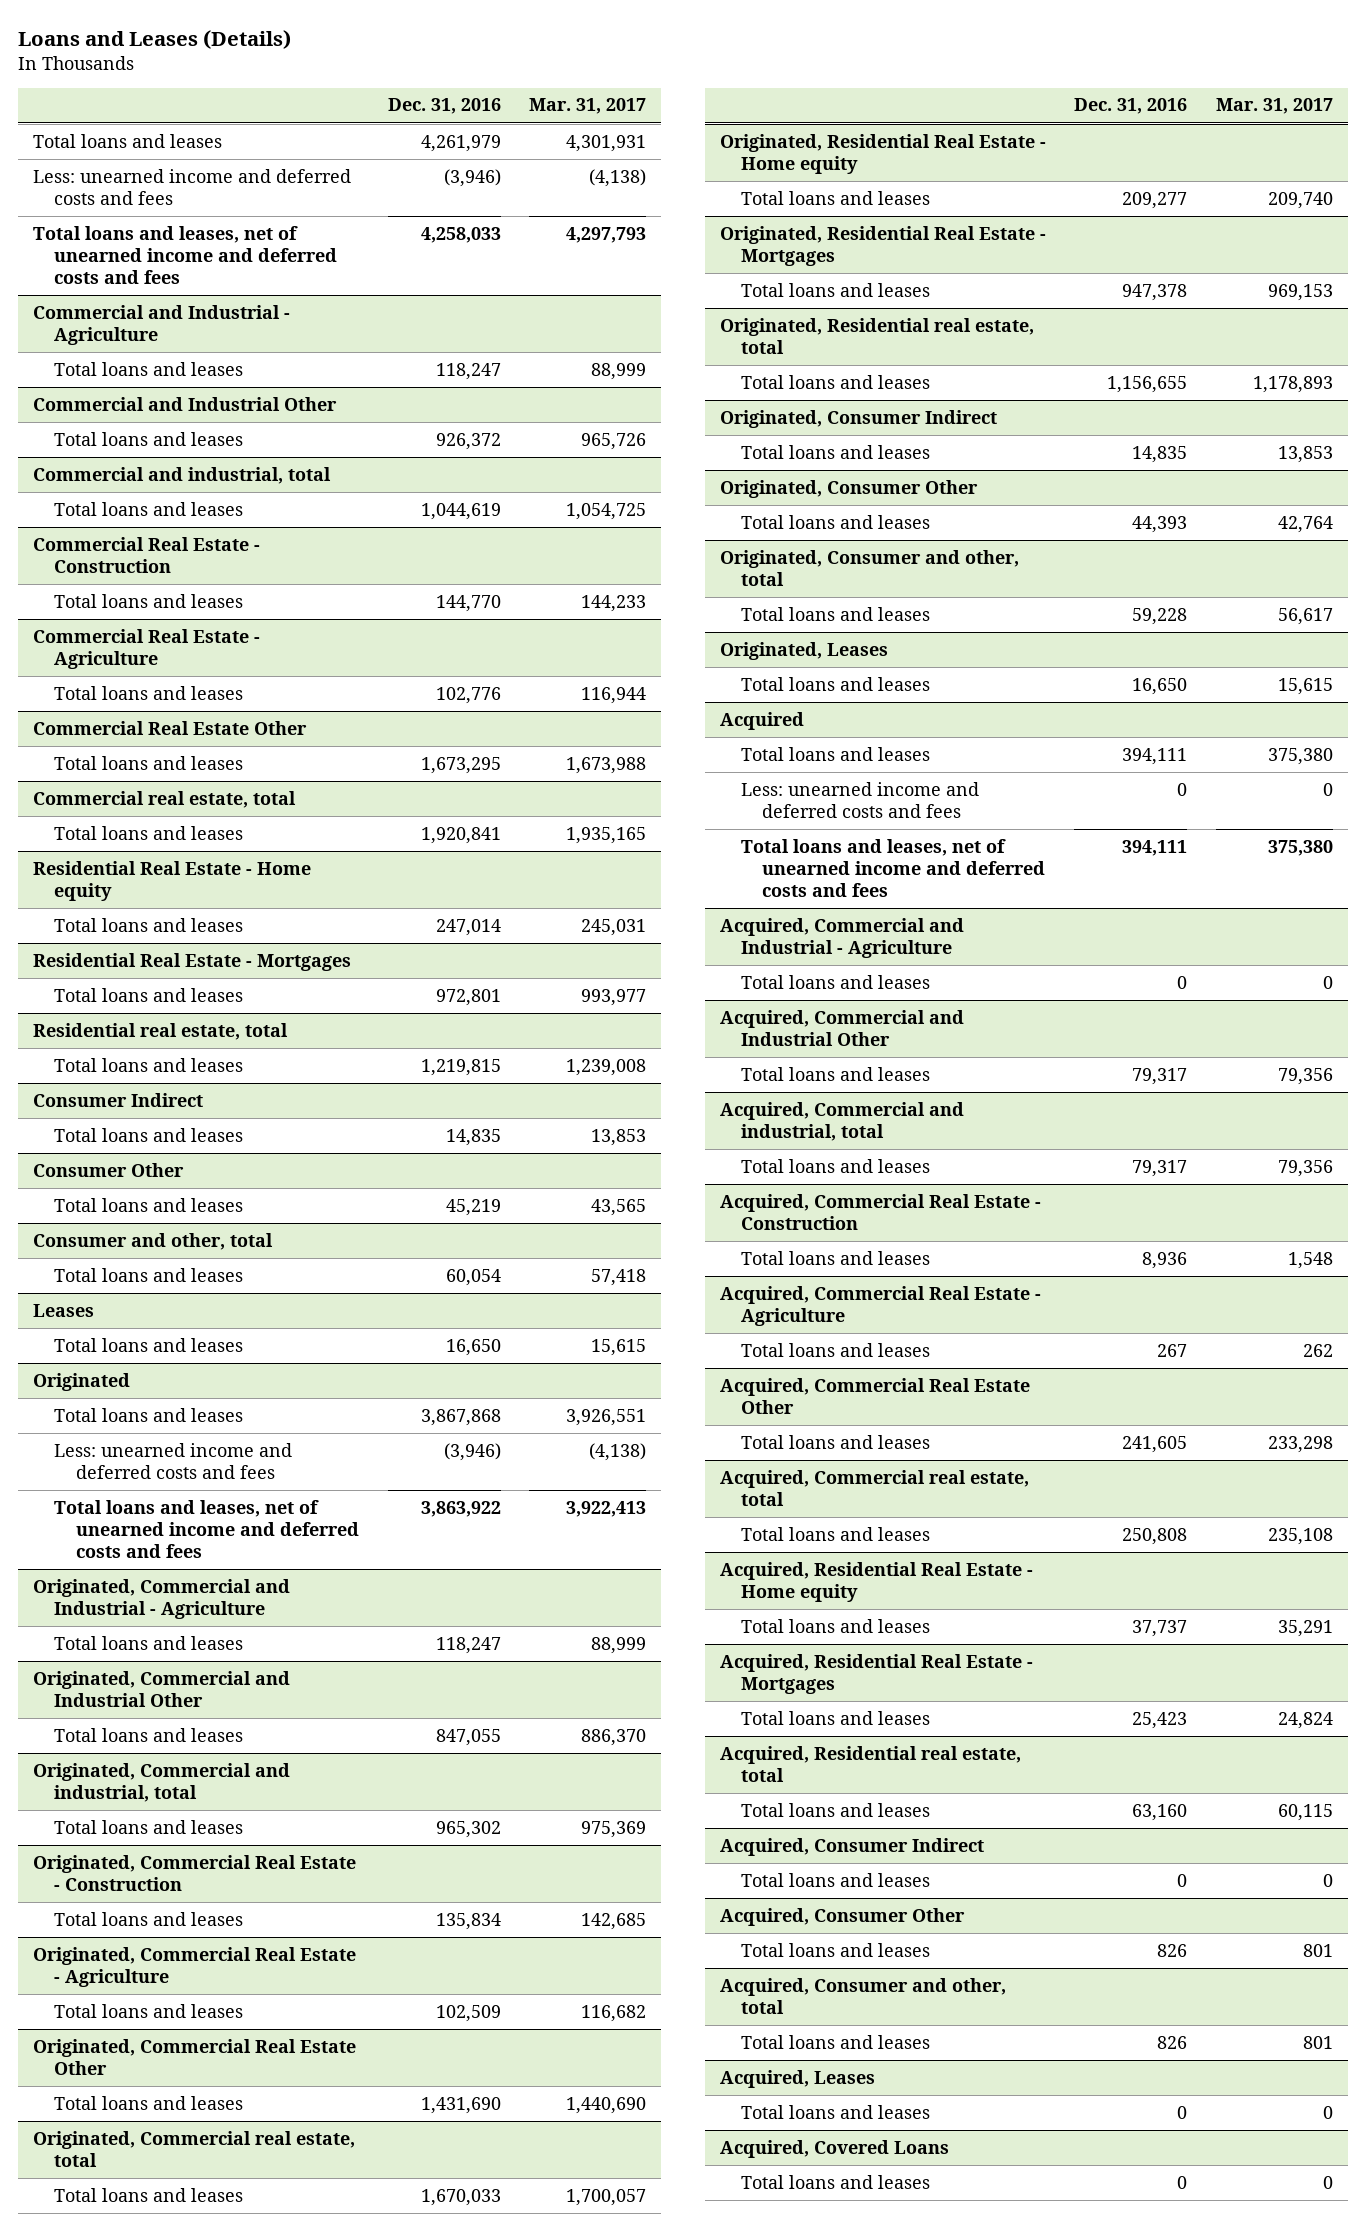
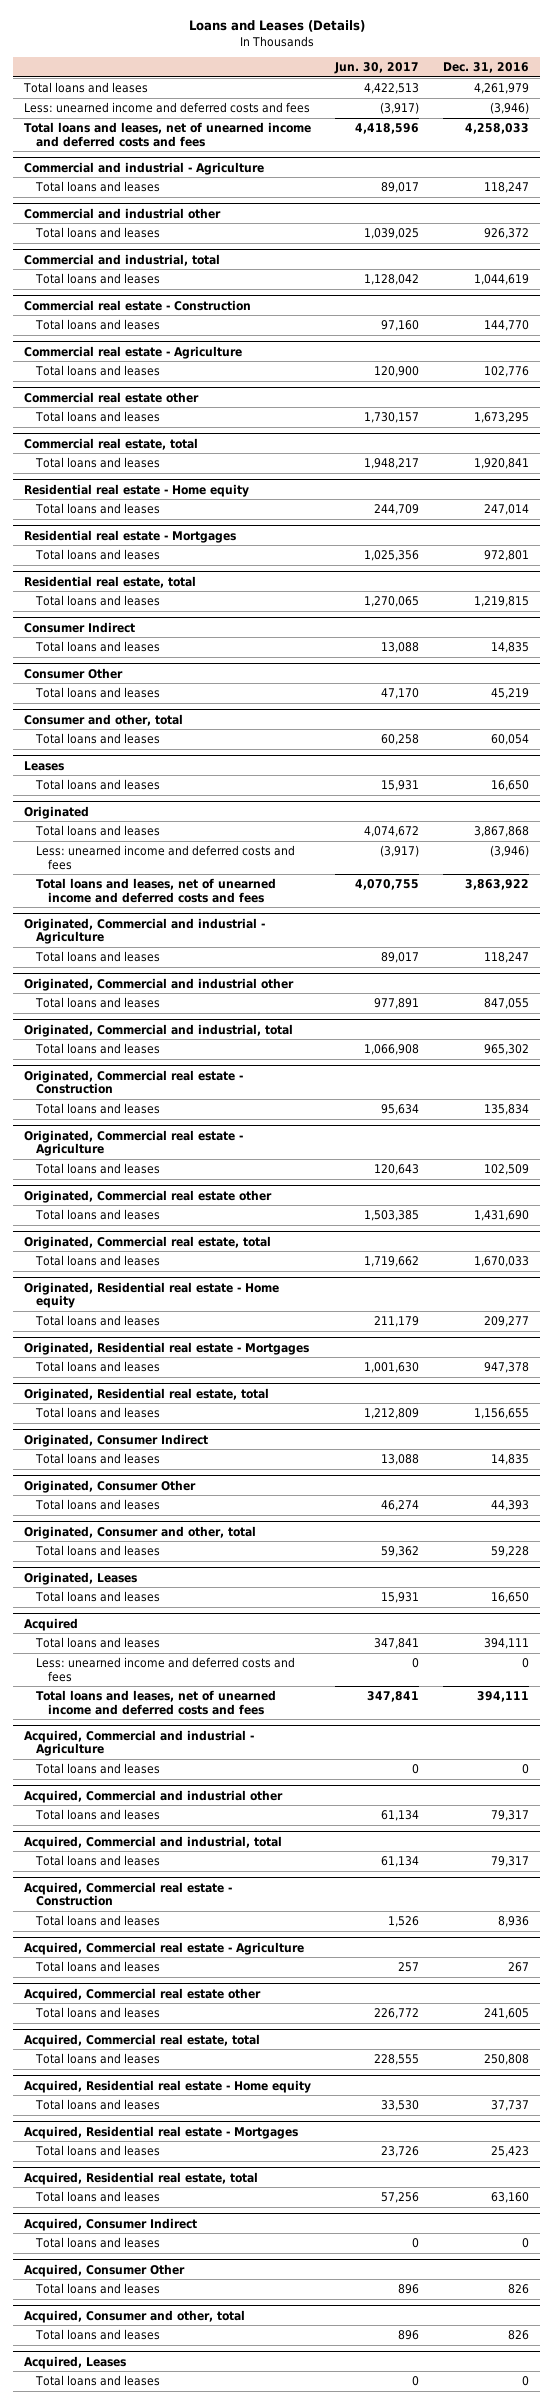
[529,98,647,115] Mar. 31, 2017 -> none
none -> [334,62,420,75] Jun. 30, 2017
[32,304,290,345] Commercial and Industrial - Agriculture -> [24,161,265,175] Commercial and industrial - Agriculture
[32,396,337,411] Commercial and Industrial Other -> [24,207,222,219] Commercial and industrial other
[32,536,260,573] Commercial Real Estate - Construction -> [24,299,252,311] Commercial real estate - Construction
[32,628,260,669] Commercial Real Estate - Agriculture -> [24,345,243,359] Commercial real estate - Agriculture
[32,720,307,735] Commercial Real Estate Other -> [24,391,200,403] Commercial real estate other
[32,860,311,901] Residential Real Estate - Home equity -> [24,483,250,497] Residential real estate - Home equity
[32,952,351,971] Residential Real Estate - Mortgages -> [24,529,237,543] Residential real estate - Mortgages
[32,1578,290,1619] Originated, Commercial and Industrial - Agriculture -> [24,917,266,945] Originated, Commercial and industrial - Agriculture
[32,1670,290,1707] Originated, Commercial and Industrial Other -> [24,977,295,991] Originated, Commercial and industrial other
[32,1854,356,1891] Originated, Commercial Real Estate - Construction -> [24,1069,244,1095] Originated, Commercial real estate - Construction
[32,1946,356,1987] Originated, Commercial Real Estate - Agriculture -> [24,1129,244,1157] Originated, Commercial real estate - Agriculture
[32,2038,356,2075] Originated, Commercial Real Estate Other -> [24,1189,273,1203] Originated, Commercial real estate other
[719,133,1046,174] Originated, Residential Real Estate - Home equity -> [24,1281,280,1309] Originated, Residential real estate - Home equity
[719,225,1046,266] Originated, Residential Real Estate - Mortgages -> [24,1341,310,1355] Originated, Residential real estate - Mortgages
[719,917,964,958] Acquired, Commercial and Industrial - Agriculture -> [24,1729,255,1757] Acquired, Commercial and industrial - Agriculture
[719,1009,964,1046] Acquired, Commercial and Industrial Other -> [24,1789,284,1803] Acquired, Commercial and industrial other
[719,1193,1041,1230] Acquired, Commercial Real Estate - Construction -> [24,1881,233,1907] Acquired, Commercial real estate - Construction
[719,1285,1041,1326] Acquired, Commercial Real Estate - Agriculture -> [24,1941,305,1955] Acquired, Commercial real estate - Agriculture
[719,1377,1030,1414] Acquired, Commercial Real Estate Other -> [24,1987,262,2001] Acquired, Commercial real estate other
[719,1561,1033,1602] Acquired, Residential Real Estate - Home equity -> [24,2079,312,2093] Acquired, Residential real estate - Home equity
[719,1653,1033,1694] Acquired, Residential Real Estate - Mortgages -> [24,2125,299,2139] Acquired, Residential real estate - Mortgages
[719,2139,949,2158] Acquired, Covered Loans -> none
[741,2174,931,2189] Total loans and leases -> none

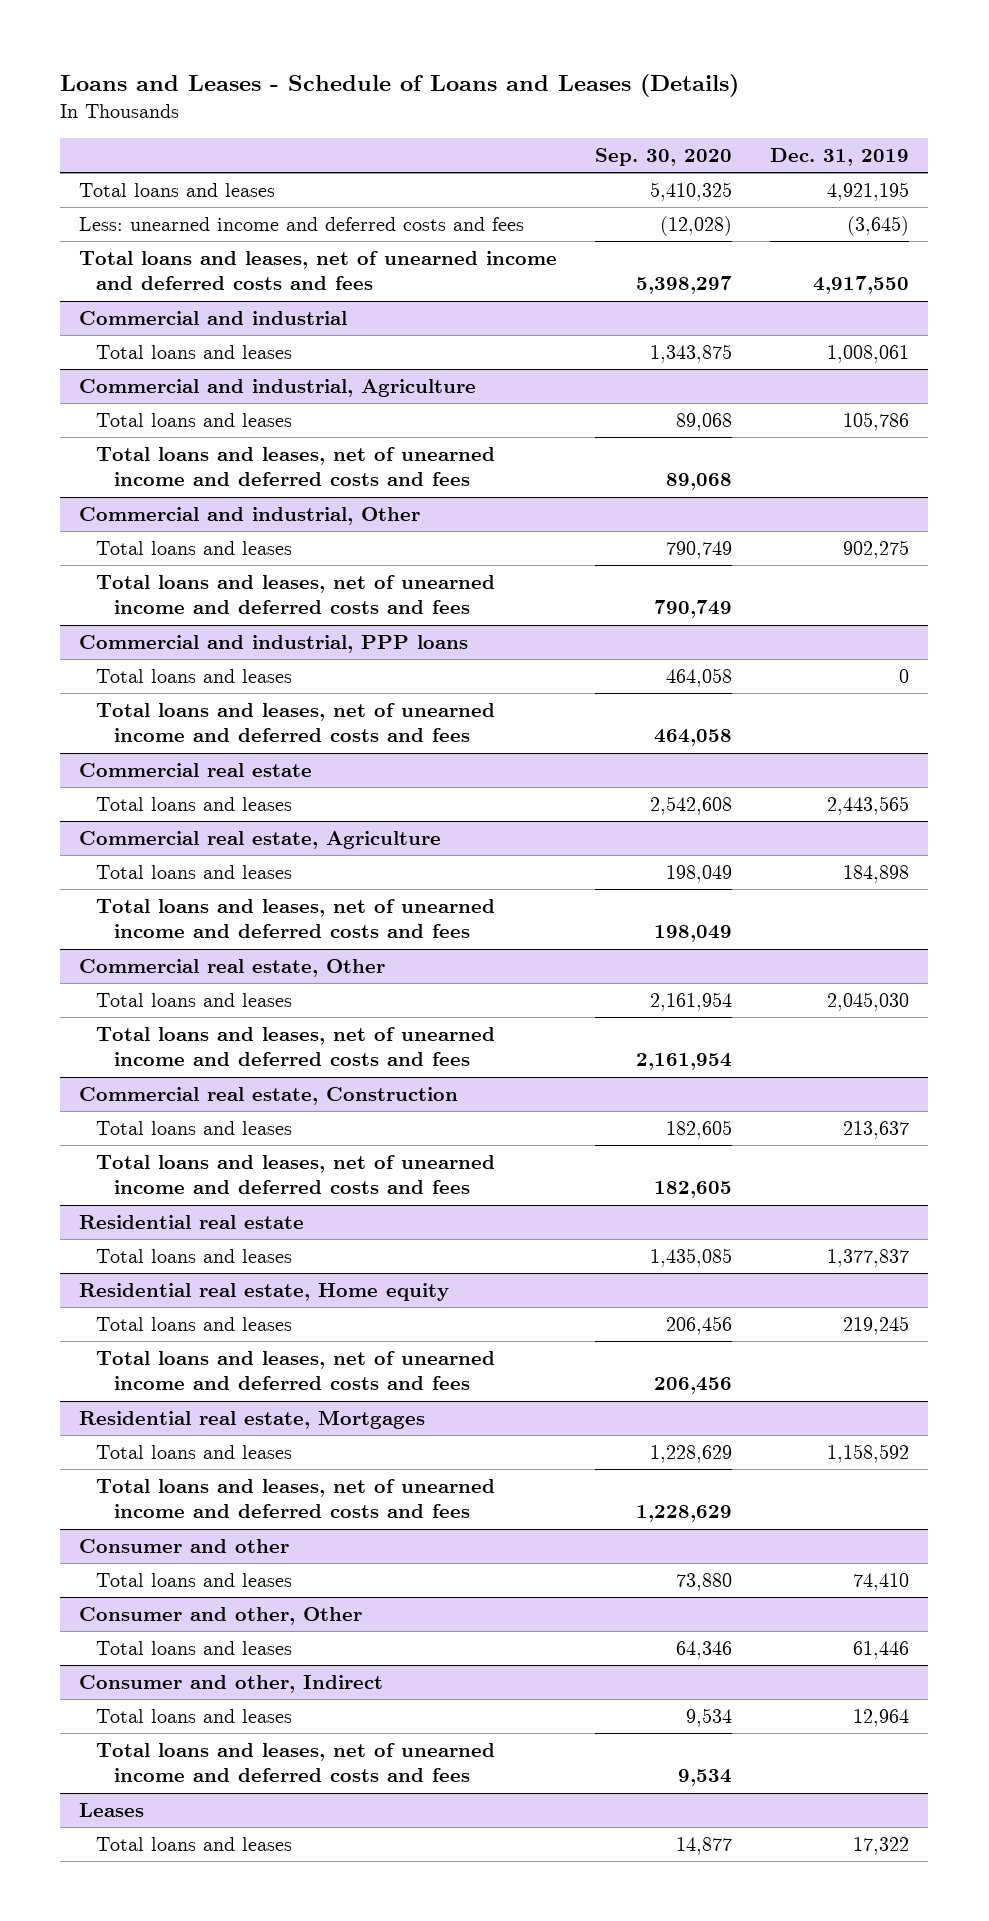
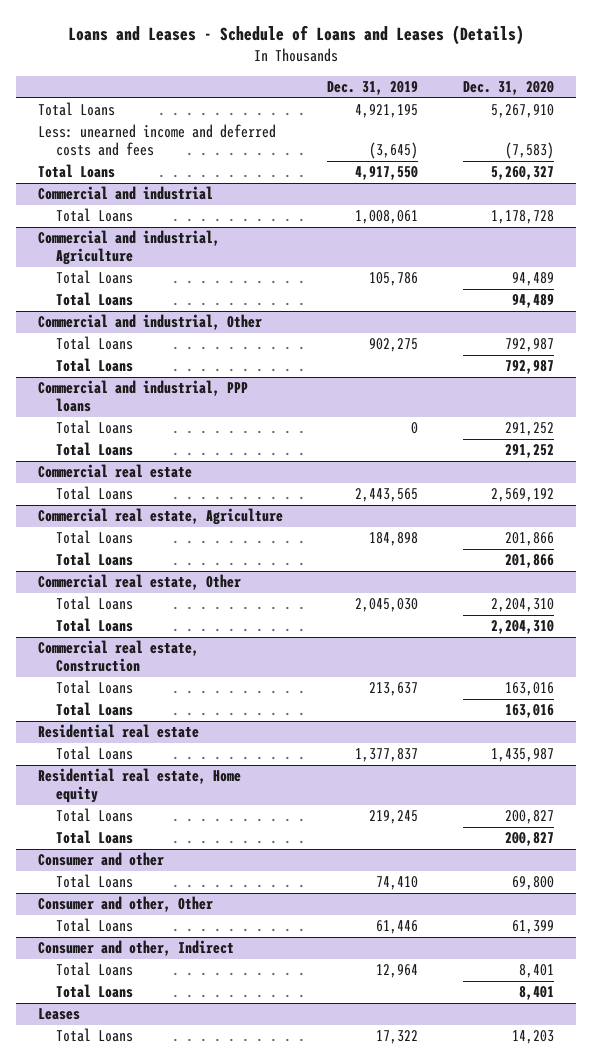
[595,147,733,166] Sep. 30, 2020 -> none
none -> [462,81,554,96] Dec. 31, 2020
[79,183,276,198] Total loans and leases -> [38,102,116,117] Total Loans
[79,251,558,291] Total loans and leases, net of unearned income and deferred costs and fees -> [38,164,116,179] Total Loans
[96,345,293,360] Total loans and leases -> [55,208,133,223] Total Loans
[96,413,293,428] Total loans and leases -> [55,270,133,285] Total Loans
[96,447,496,487] Total loans and leases, net of unearned income and deferred costs and fees -> [55,292,133,307] Total Loans
[96,541,293,556] Total loans and leases -> [55,336,133,351] Total Loans
[96,575,496,615] Total loans and leases, net of unearned income and deferred costs and fees -> [55,358,133,373] Total Loans
[96,669,293,684] Total loans and leases -> [55,420,133,435] Total Loans
[96,703,496,743] Total loans and leases, net of unearned income and deferred costs and fees -> [55,442,133,457] Total Loans
[96,797,293,812] Total loans and leases -> [55,486,133,501] Total Loans
[96,865,293,880] Total loans and leases -> [55,530,133,545] Total Loans
[96,899,496,939] Total loans and leases, net of unearned income and deferred costs and fees -> [55,552,133,567] Total Loans
[96,993,293,1008] Total loans and leases -> [55,596,133,611] Total Loans
[96,1027,496,1067] Total loans and leases, net of unearned income and deferred costs and fees -> [55,618,133,633] Total Loans
[96,1121,293,1136] Total loans and leases -> [55,680,133,695] Total Loans
[96,1155,496,1195] Total loans and leases, net of unearned income and deferred costs and fees -> [55,702,133,717] Total Loans
[96,1249,293,1264] Total loans and leases -> [55,746,133,761] Total Loans
[79,1410,426,1430] Residential real estate, Mortgages -> none
[96,1445,293,1460] Total loans and leases -> none
[96,1479,496,1519] Total loans and leases, net of unearned income and deferred costs and fees -> none
[96,1317,293,1332] Total loans and leases -> [55,808,133,823] Total Loans
[96,1351,496,1391] Total loans and leases, net of unearned income and deferred costs and fees -> [55,830,133,845] Total Loans
[96,1573,293,1588] Total loans and leases -> [55,874,133,889] Total Loans
[96,1641,293,1656] Total loans and leases -> [55,918,133,933] Total Loans
[96,1709,293,1724] Total loans and leases -> [55,962,133,977] Total Loans
[96,1743,496,1783] Total loans and leases, net of unearned income and deferred costs and fees -> [55,984,133,999] Total Loans
[96,1837,293,1852] Total loans and leases -> [55,1028,133,1043] Total Loans

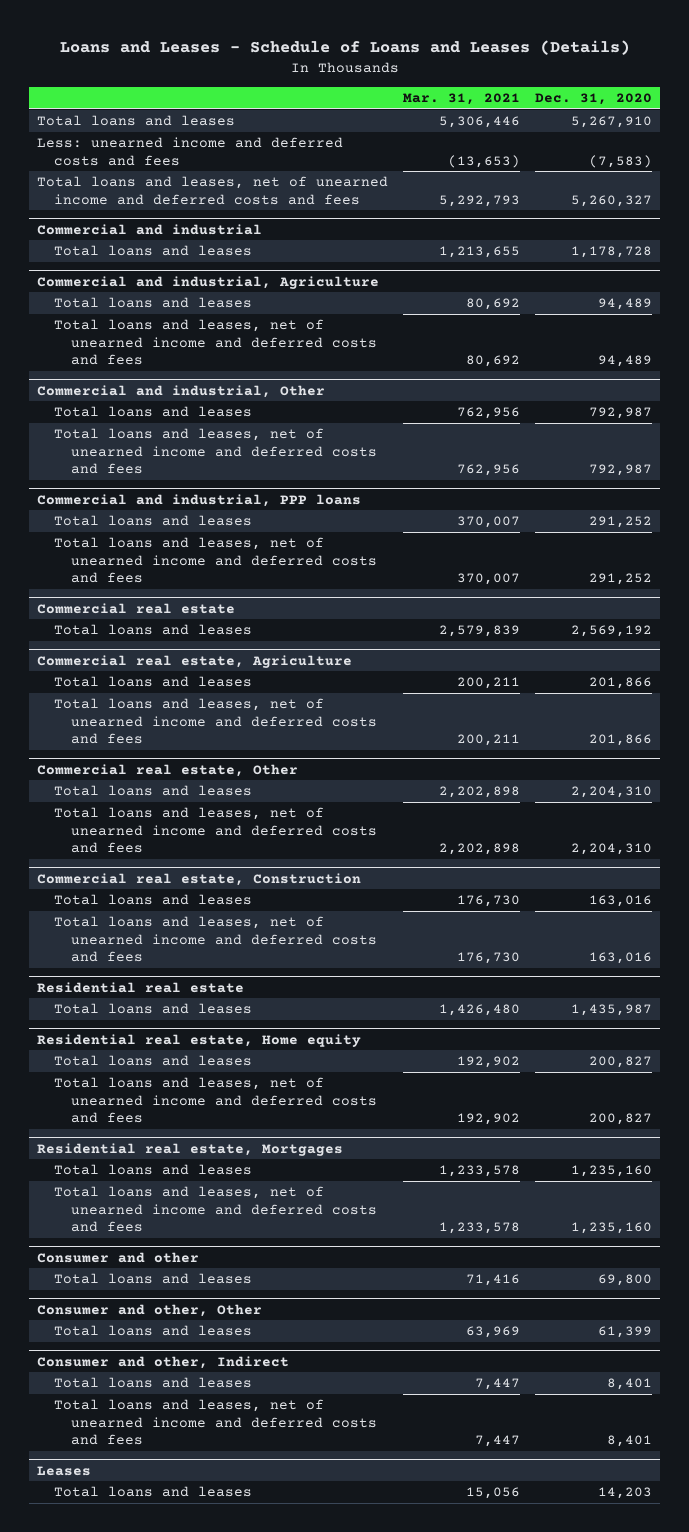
[327,81,419,96] Dec. 31, 2019 -> none
none -> [403,92,521,105] Mar. 31, 2021
[38,102,116,117] Total Loans -> [36,115,235,127] Total loans and leases
[38,164,116,179] Total Loans -> [36,176,388,205] Total loans and leases, net of unearned income and deferred costs and fees
[55,208,133,223] Total Loans -> [54,245,253,257] Total loans and leases
[55,270,133,285] Total Loans -> [54,297,253,309] Total loans and leases
[55,292,133,307] Total Loans -> [54,319,378,366] Total loans and leases, net of unearned income and deferred costs and fees
[55,336,133,351] Total Loans -> [54,406,253,418] Total loans and leases
[55,358,133,373] Total Loans -> [54,428,378,475] Total loans and leases, net of unearned income and deferred costs and fees
[55,420,133,435] Total Loans -> [54,515,253,527] Total loans and leases
[55,442,133,457] Total Loans -> [54,537,378,584] Total loans and leases, net of unearned income and deferred costs and fees
[55,486,133,501] Total Loans -> [54,624,253,636] Total loans and leases
[55,530,133,545] Total Loans -> [54,676,253,688] Total loans and leases
[55,552,133,567] Total Loans -> [54,698,378,745] Total loans and leases, net of unearned income and deferred costs and fees
[55,596,133,611] Total Loans -> [54,785,253,797] Total loans and leases
[55,618,133,633] Total Loans -> [54,807,378,854] Total loans and leases, net of unearned income and deferred costs and fees
[55,680,133,695] Total Loans -> [54,894,253,906] Total loans and leases
[55,702,133,717] Total Loans -> [54,916,378,963] Total loans and leases, net of unearned income and deferred costs and fees
[55,746,133,761] Total Loans -> [54,1003,253,1015] Total loans and leases
[55,808,133,823] Total Loans -> [54,1055,253,1067] Total loans and leases
[55,830,133,845] Total Loans -> [54,1077,378,1124] Total loans and leases, net of unearned income and deferred costs and fees
none -> [36,1142,343,1156] Residential real estate, Mortgages
none -> [54,1164,253,1176] Total loans and leases
none -> [54,1186,378,1233] Total loans and leases, net of unearned income and deferred costs and fees
[55,874,133,889] Total Loans -> [54,1273,253,1285] Total loans and leases
[55,918,133,933] Total Loans -> [54,1325,253,1337] Total loans and leases
[55,962,133,977] Total Loans -> [54,1377,253,1389] Total loans and leases
[55,984,133,999] Total Loans -> [54,1399,378,1446] Total loans and leases, net of unearned income and deferred costs and fees
[55,1028,133,1043] Total Loans -> [54,1486,253,1498] Total loans and leases

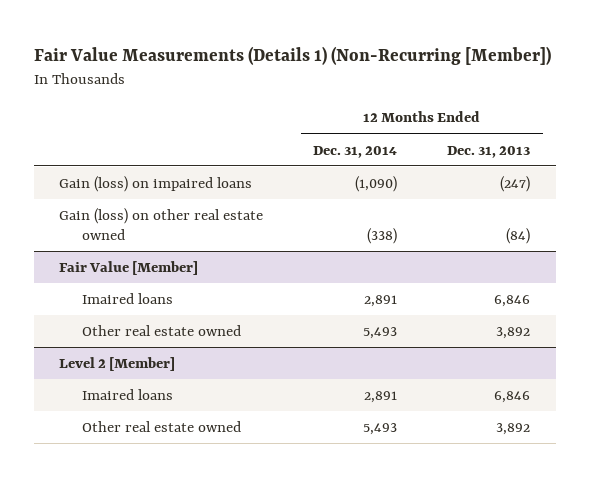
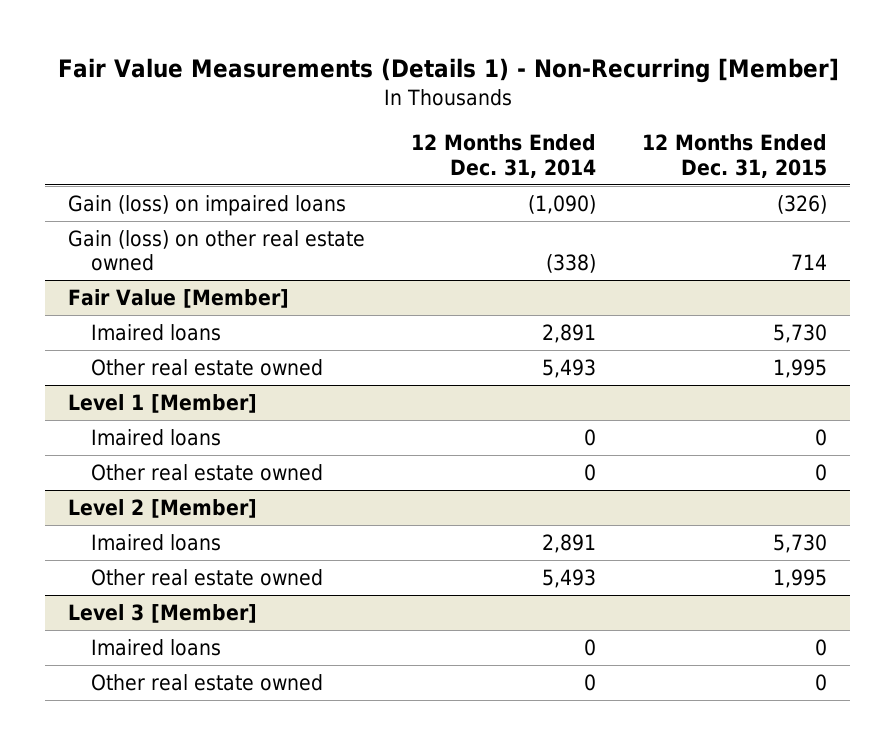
[33,45,551,65] Fair Value Measurements (Details 1) (Non-Recurring [Member]) -> [57,58,839,84] Fair Value Measurements (Details 1) - Non-Recurring [Member]
[447,145,531,158] Dec. 31, 2013 -> none
none -> [642,134,828,178] 12 Months Ended Dec. 31, 2015
none -> [68,394,258,414] Level 1 [Member]
none -> [91,429,222,447] Imaired loans
none -> [91,464,324,482] Other real estate owned
none -> [68,604,258,624] Level 3 [Member]
none -> [91,639,222,657] Imaired loans
none -> [91,674,324,692] Other real estate owned

